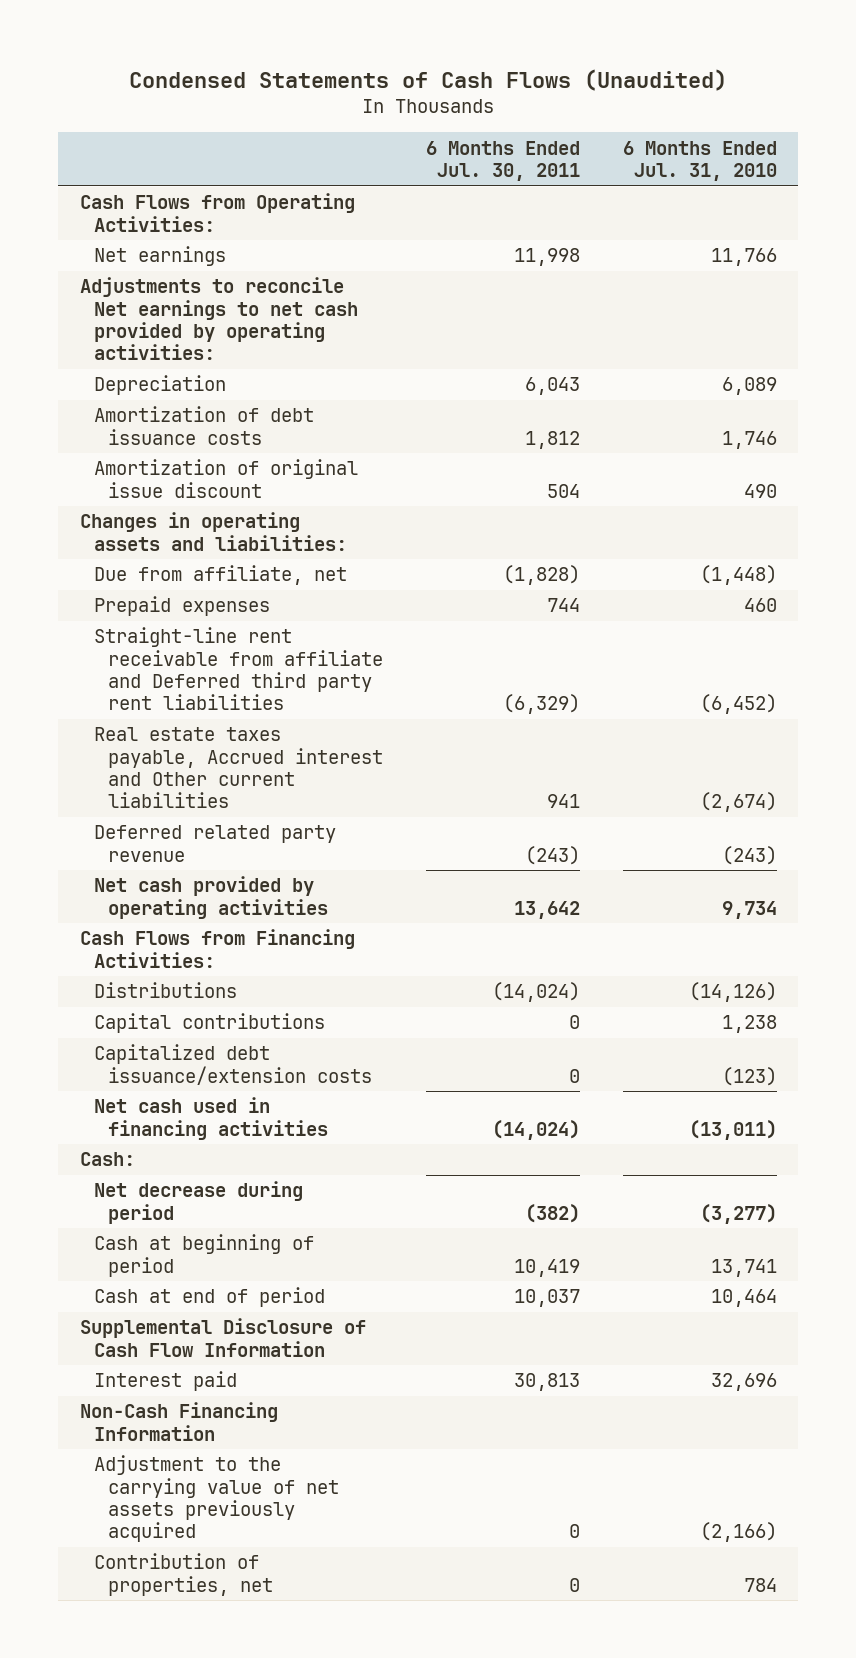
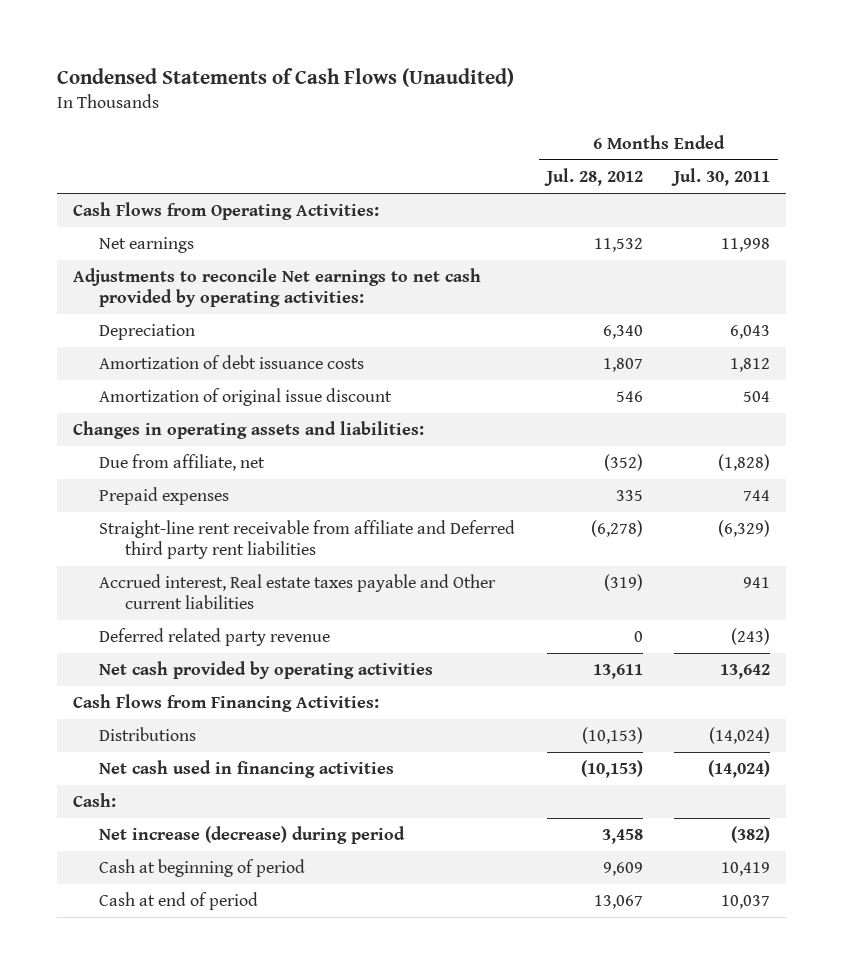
[622,140,777,182] 6 Months Ended Jul. 31, 2010 -> none
none -> [543,167,643,186] Jul. 28, 2012
[93,727,384,809] Real estate taxes payable, Accrued interest and Other current liabilities -> [98,574,496,610] Accrued interest, Real estate taxes payable and Other current liabilities
[93,1013,325,1034] Capital contributions -> none
[93,1044,373,1085] Capitalized debt issuance/extension costs -> none
[93,1181,303,1224] Net decrease during period -> [98,826,405,845] Net increase (decrease) during period
[79,1318,366,1357] Supplemental Disclosure of Cash Flow Information -> none
[93,1371,237,1392] Interest paid -> none
[79,1402,278,1441] Non-Cash Financing Information -> none
[93,1455,340,1543] Adjustment to the carrying value of net assets previously acquired -> none
[93,1553,274,1596] Contribution of properties, net -> none

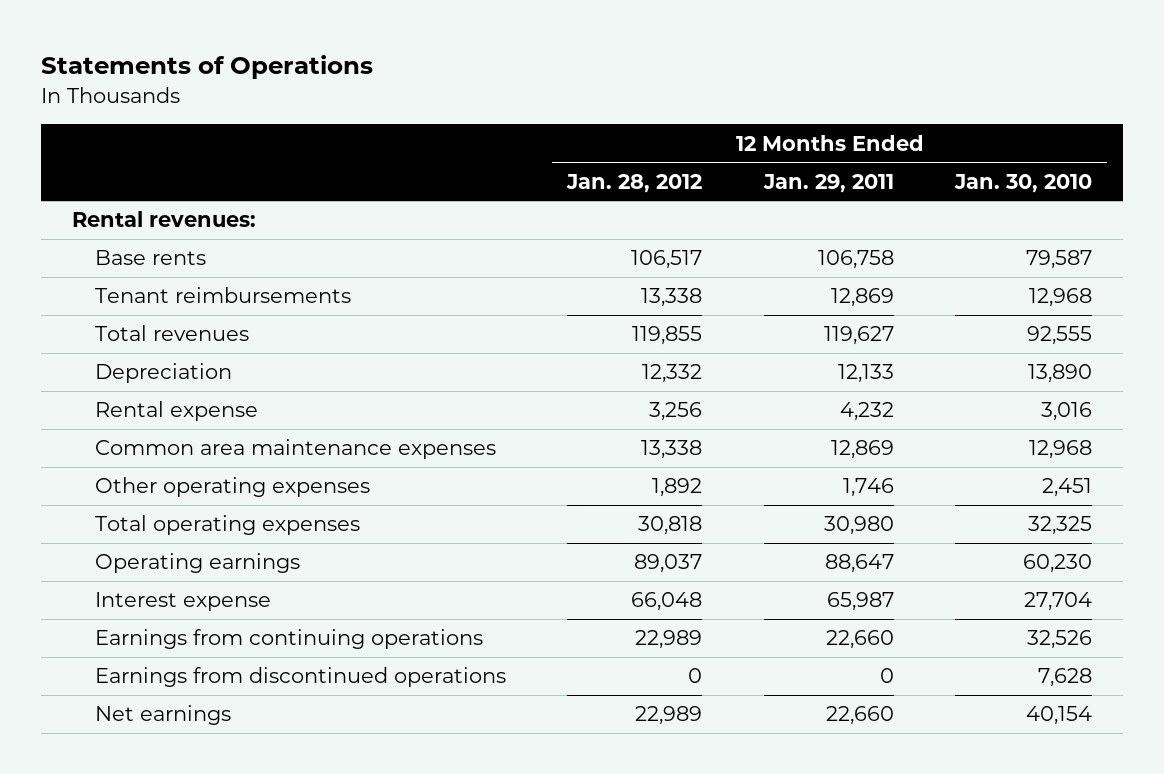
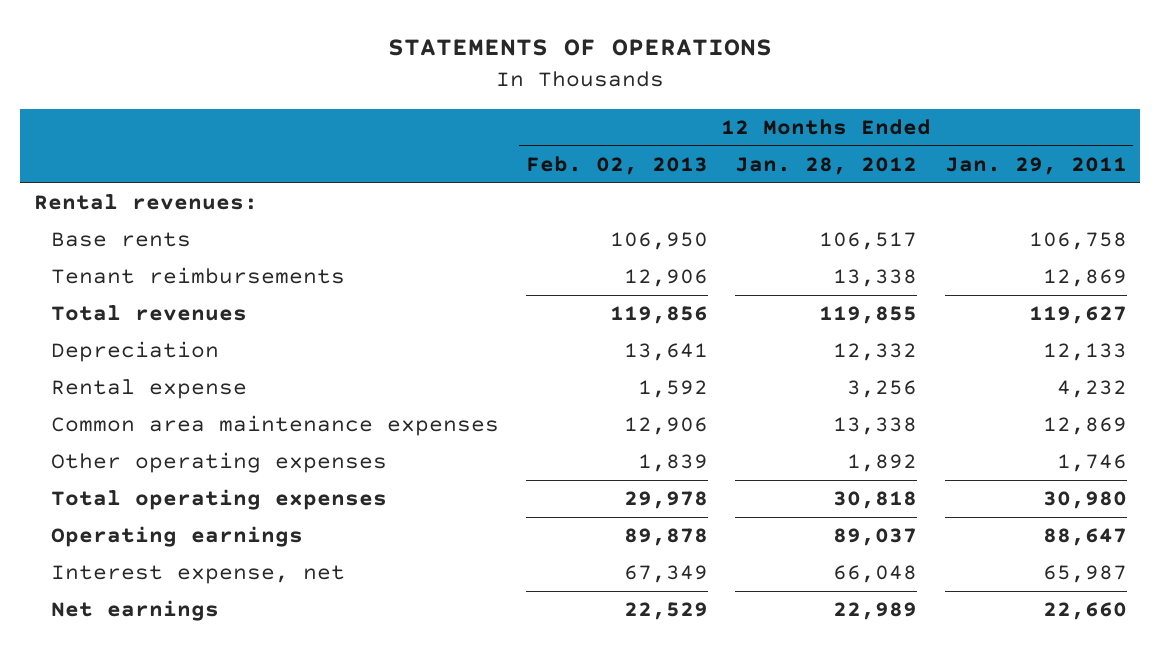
[41,55,374,80] Statements of Operations -> [388,39,773,57] STATEMENTS OF OPERATIONS
[954,173,1093,193] Jan. 30, 2010 -> none
none -> [526,156,709,176] Feb. 02, 2013
[94,629,483,650] Earnings from continuing operations -> none
[94,667,506,688] Earnings from discontinued operations -> none
[94,592,271,612] Interest expense -> [50,565,345,585] Interest expense, net

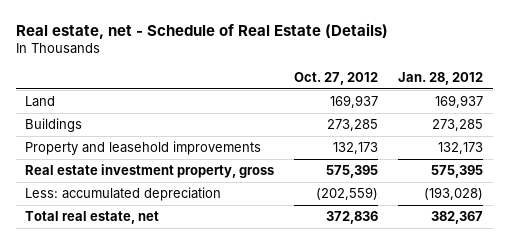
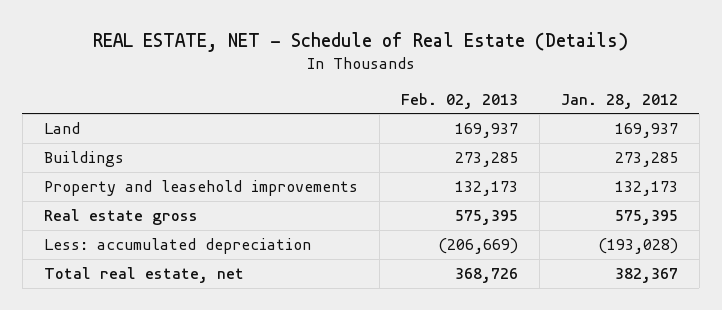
[15,22,388,39] Real estate, net - Schedule of Real Estate (Details) -> [92,31,628,52] REAL ESTATE, NET - Schedule of Real Estate (Details)
[294,72,379,86] Oct. 27, 2012 -> none
none -> [400,92,518,109] Feb. 02, 2013
[25,164,275,179] Real estate investment property, gross -> [43,208,198,225] Real estate gross

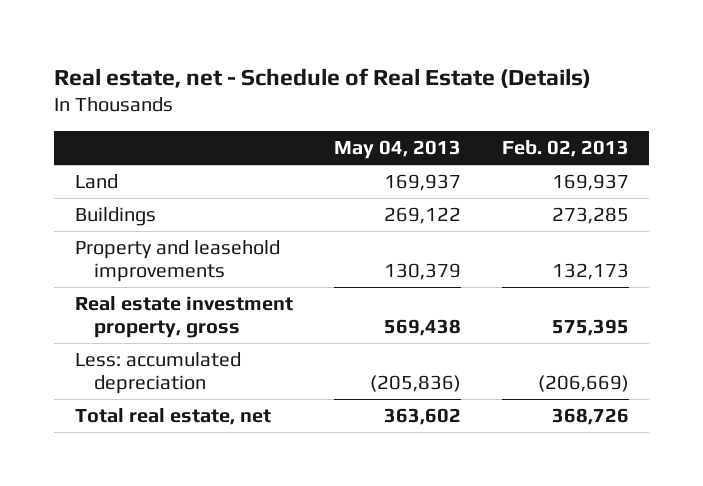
[92,31,628,52] REAL ESTATE, NET - Schedule of Real Estate (Details) -> [53,67,591,88] Real estate, net - Schedule of Real Estate (Details)
[560,93,678,109] Jan. 28, 2012 -> none
none -> [333,140,461,160] May 04, 2013
[43,208,198,225] Real estate gross -> [74,295,293,339] Real estate investment property, gross

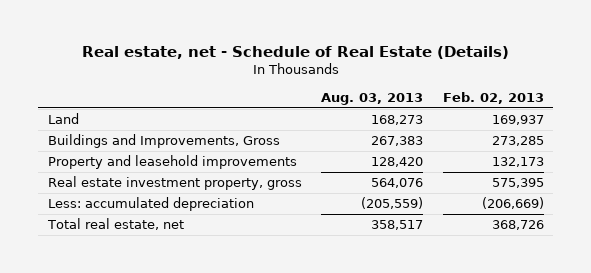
[333,140,461,160] May 04, 2013 -> none
none -> [321,92,424,105] Aug. 03, 2013
[74,206,156,226] Buildings -> [47,133,280,148] Buildings and Improvements, Gross

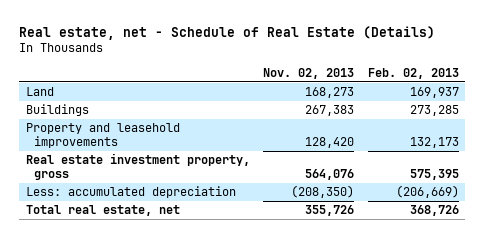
[321,92,424,105] Aug. 03, 2013 -> none
none -> [263,67,355,79] Nov. 02, 2013
[47,133,280,148] Buildings and Improvements, Gross -> [26,104,90,117] Buildings

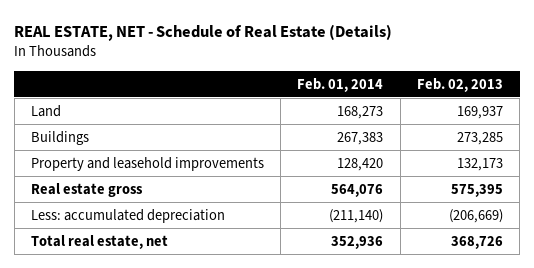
[19,25,436,40] Real estate, net - Schedule of Real Estate (Details) -> [14,23,393,41] REAL ESTATE, NET - Schedule of Real Estate (Details)
[263,67,355,79] Nov. 02, 2013 -> none
none -> [297,77,384,92] Feb. 01, 2014
[26,153,251,181] Real estate investment property, gross -> [30,182,143,197] Real estate gross

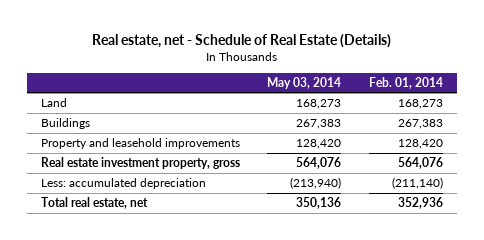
[14,23,393,41] REAL ESTATE, NET - Schedule of Real Estate (Details) -> [91,34,391,49] Real estate, net - Schedule of Real Estate (Details)
[417,77,504,92] Feb. 02, 2013 -> none
none -> [267,76,342,89] May 03, 2014
[30,182,143,197] Real estate gross -> [40,157,240,170] Real estate investment property, gross

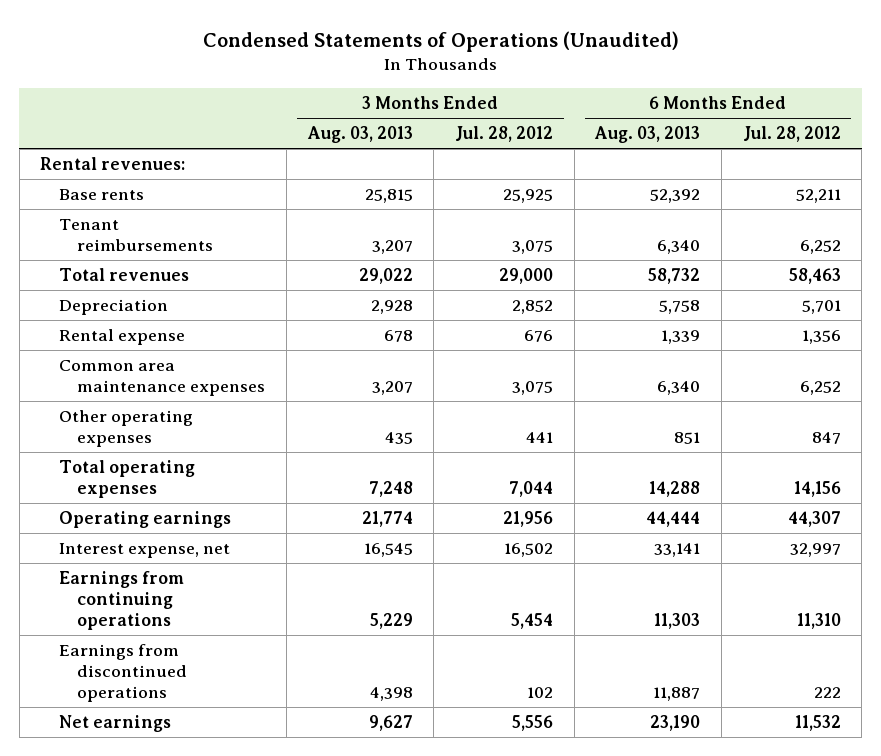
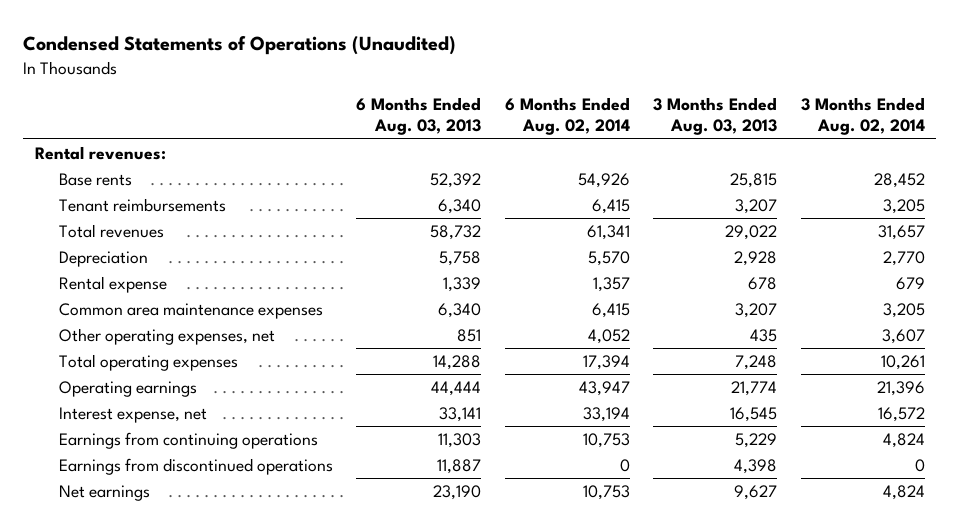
[455,126,554,143] Jul. 28, 2012 -> none
[742,126,841,143] Jul. 28, 2012 -> none
none -> [504,96,630,136] 6 Months Ended Aug. 02, 2014
none -> [800,96,925,136] 3 Months Ended Aug. 02, 2014
[58,410,193,448] Other operating expenses -> [58,327,275,345] Other operating expenses, net

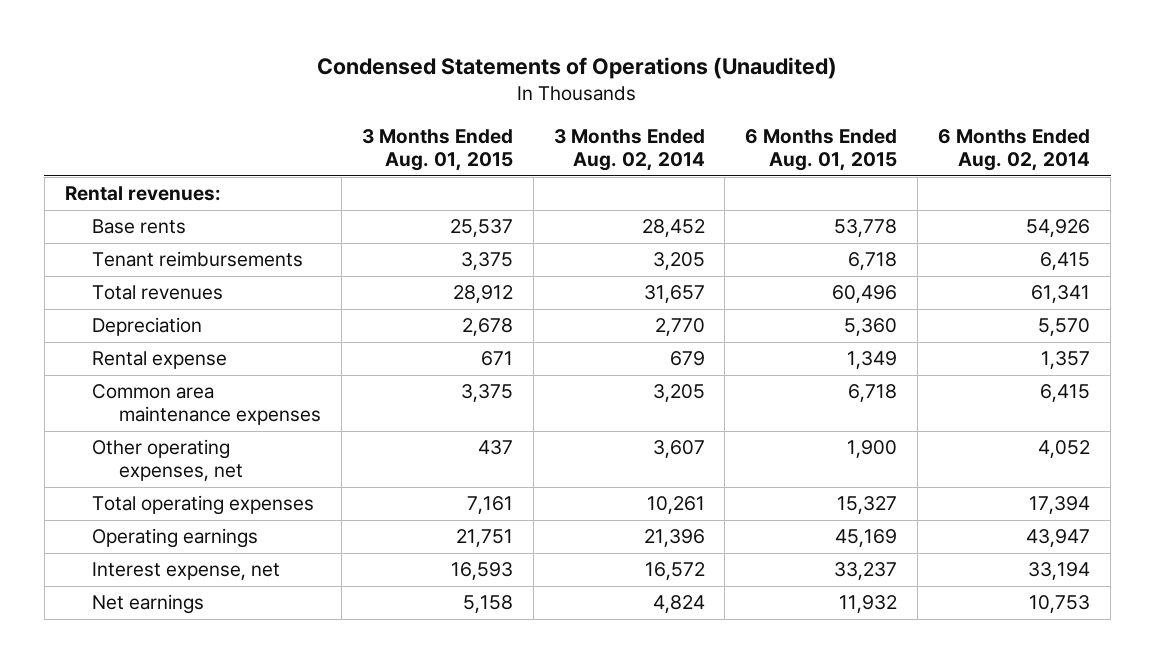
[356,96,482,136] 6 Months Ended Aug. 03, 2013 -> none
[653,96,778,136] 3 Months Ended Aug. 03, 2013 -> none
none -> [361,129,513,172] 3 Months Ended Aug. 01, 2015
none -> [745,129,898,172] 6 Months Ended Aug. 01, 2015
[58,431,318,449] Earnings from continuing operations -> none
[58,457,333,475] Earnings from discontinued operations -> none

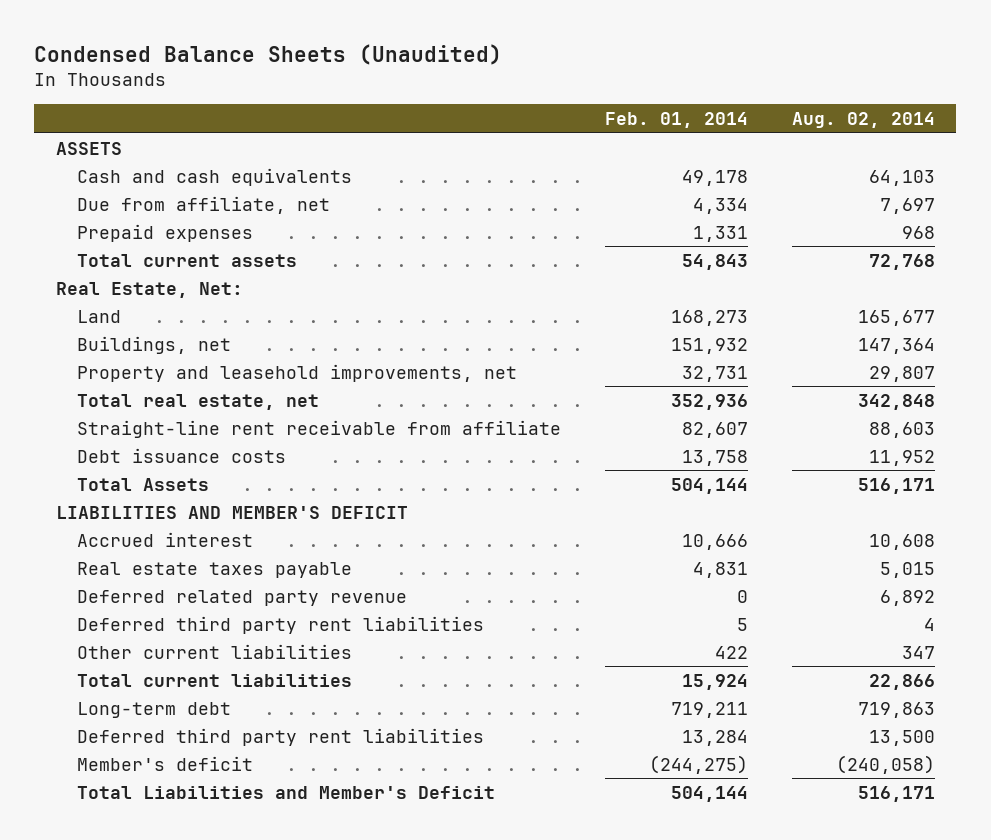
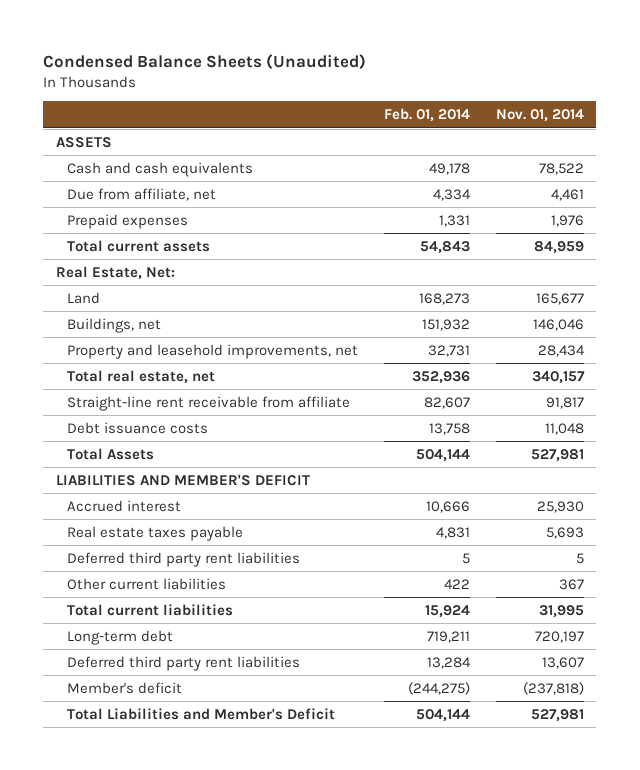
[791,111,935,128] Aug. 02, 2014 -> none
none -> [495,109,584,123] Nov. 01, 2014
[77,589,408,606] Deferred related party revenue -> none

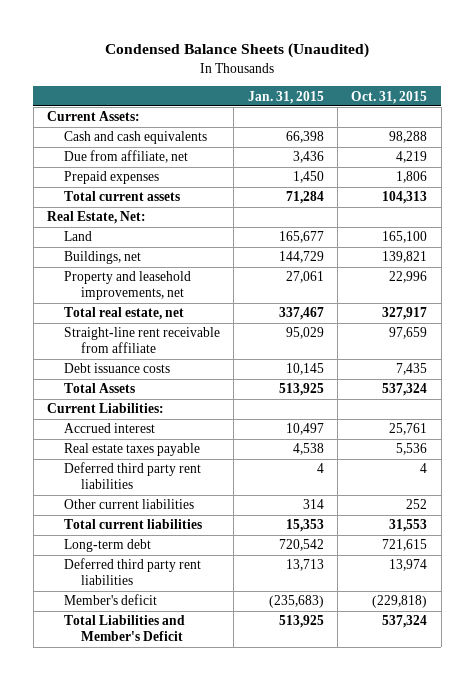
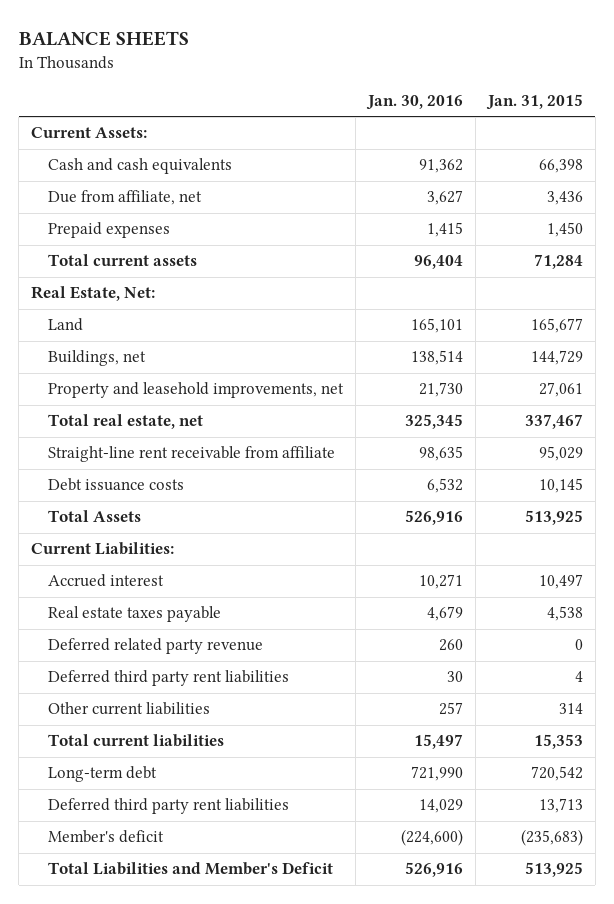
[105,43,370,59] Condensed Balance Sheets (Unaudited) -> [18,30,189,46] BALANCE SHEETS
[351,90,428,104] Oct. 31, 2015 -> none
none -> [365,94,463,110] Jan. 30, 2016
none -> [47,638,263,655] Deferred related party revenue

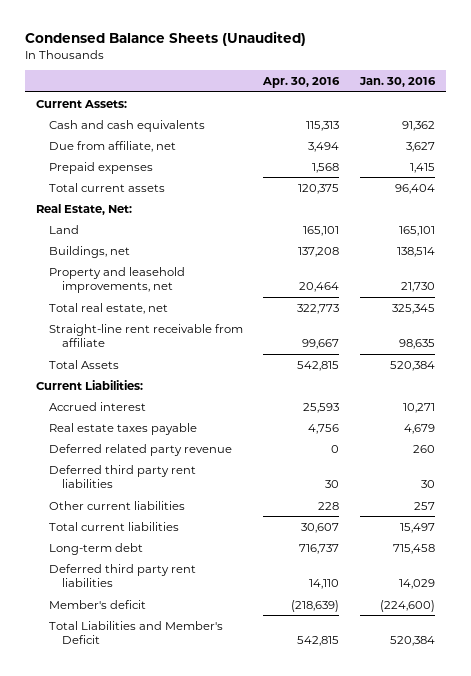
[18,30,189,46] BALANCE SHEETS -> [25,31,307,47] Condensed Balance Sheets (Unaudited)
[485,93,583,110] Jan. 31, 2015 -> none
none -> [262,77,341,89] Apr. 30, 2016
[47,478,184,492] Debt issuance costs -> none
[404,510,463,526] 526,916 -> [390,360,436,371] 520,384
[410,766,463,782] 721,990 -> [393,543,436,554] 715,458
[404,862,463,878] 526,916 -> [390,636,436,647] 520,384

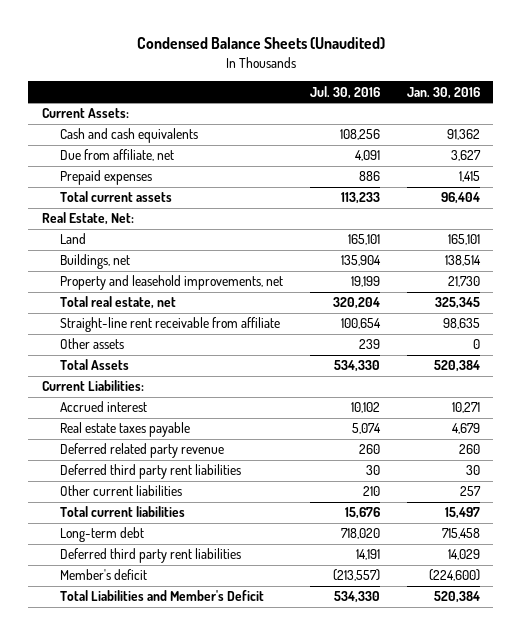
[262,77,341,89] Apr. 30, 2016 -> none
none -> [310,85,381,99] Jul. 30, 2016
none -> [60,338,125,350] Other assets

